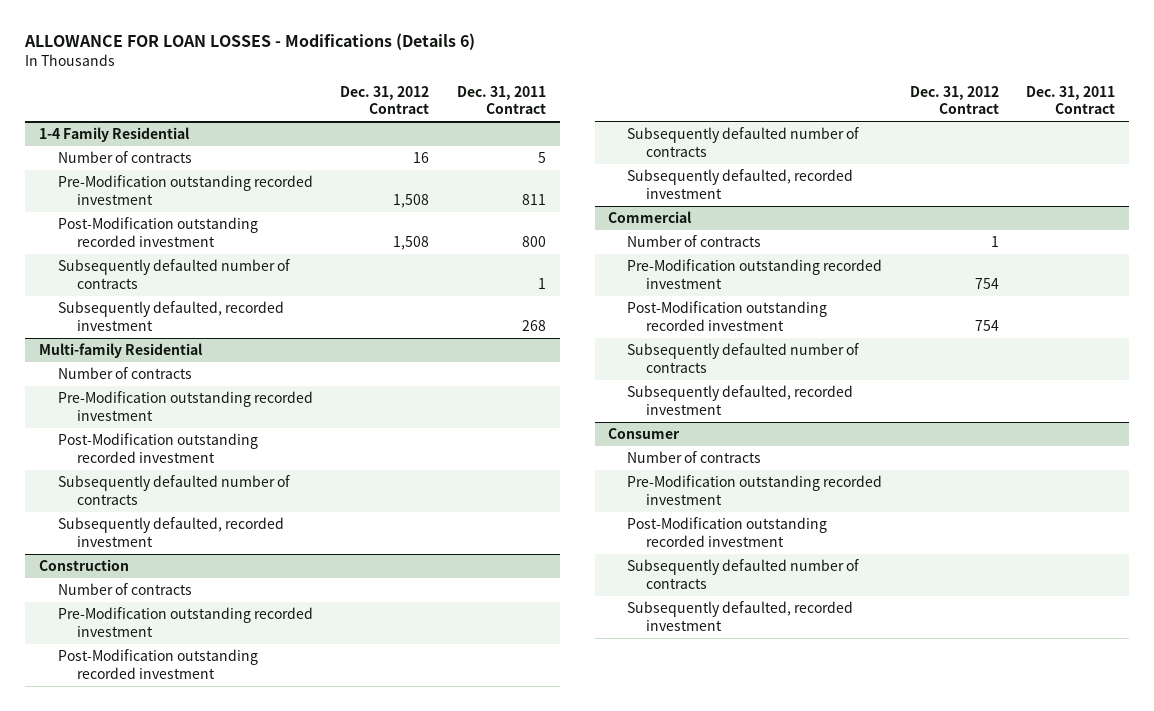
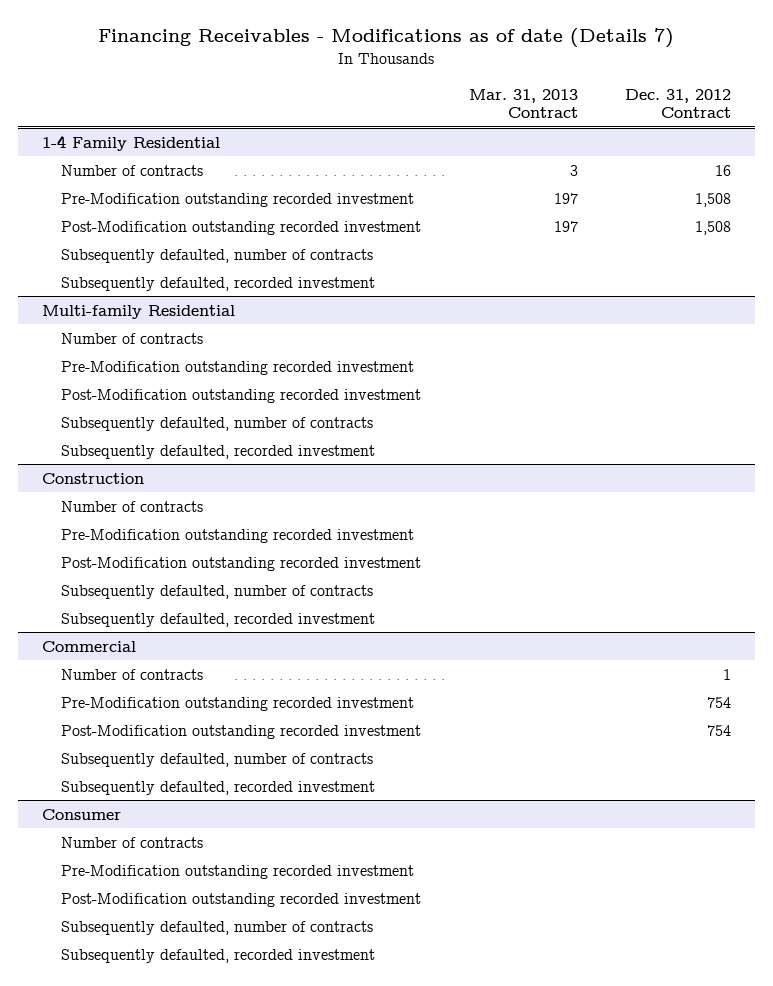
[24,32,476,50] ALLOWANCE FOR LOAN LOSSES - Modifications (Details 6) -> [98,28,675,49] Financing Receivables - Modifications as of date (Details 7)
[456,85,546,115] Dec. 31, 2011 Contract -> none
none -> [468,88,578,119] Mar. 31, 2013 Contract
[57,259,290,289] Subsequently defaulted number of contracts -> [61,248,374,263] Subsequently defaulted, number of contracts
[57,475,290,505] Subsequently defaulted number of contracts -> [61,416,374,431] Subsequently defaulted, number of contracts
[627,127,860,157] Subsequently defaulted number of contracts -> [61,584,374,599] Subsequently defaulted, number of contracts
[627,343,860,373] Subsequently defaulted number of contracts -> [61,752,374,767] Subsequently defaulted, number of contracts
[627,559,860,589] Subsequently defaulted number of contracts -> [61,920,374,935] Subsequently defaulted, number of contracts

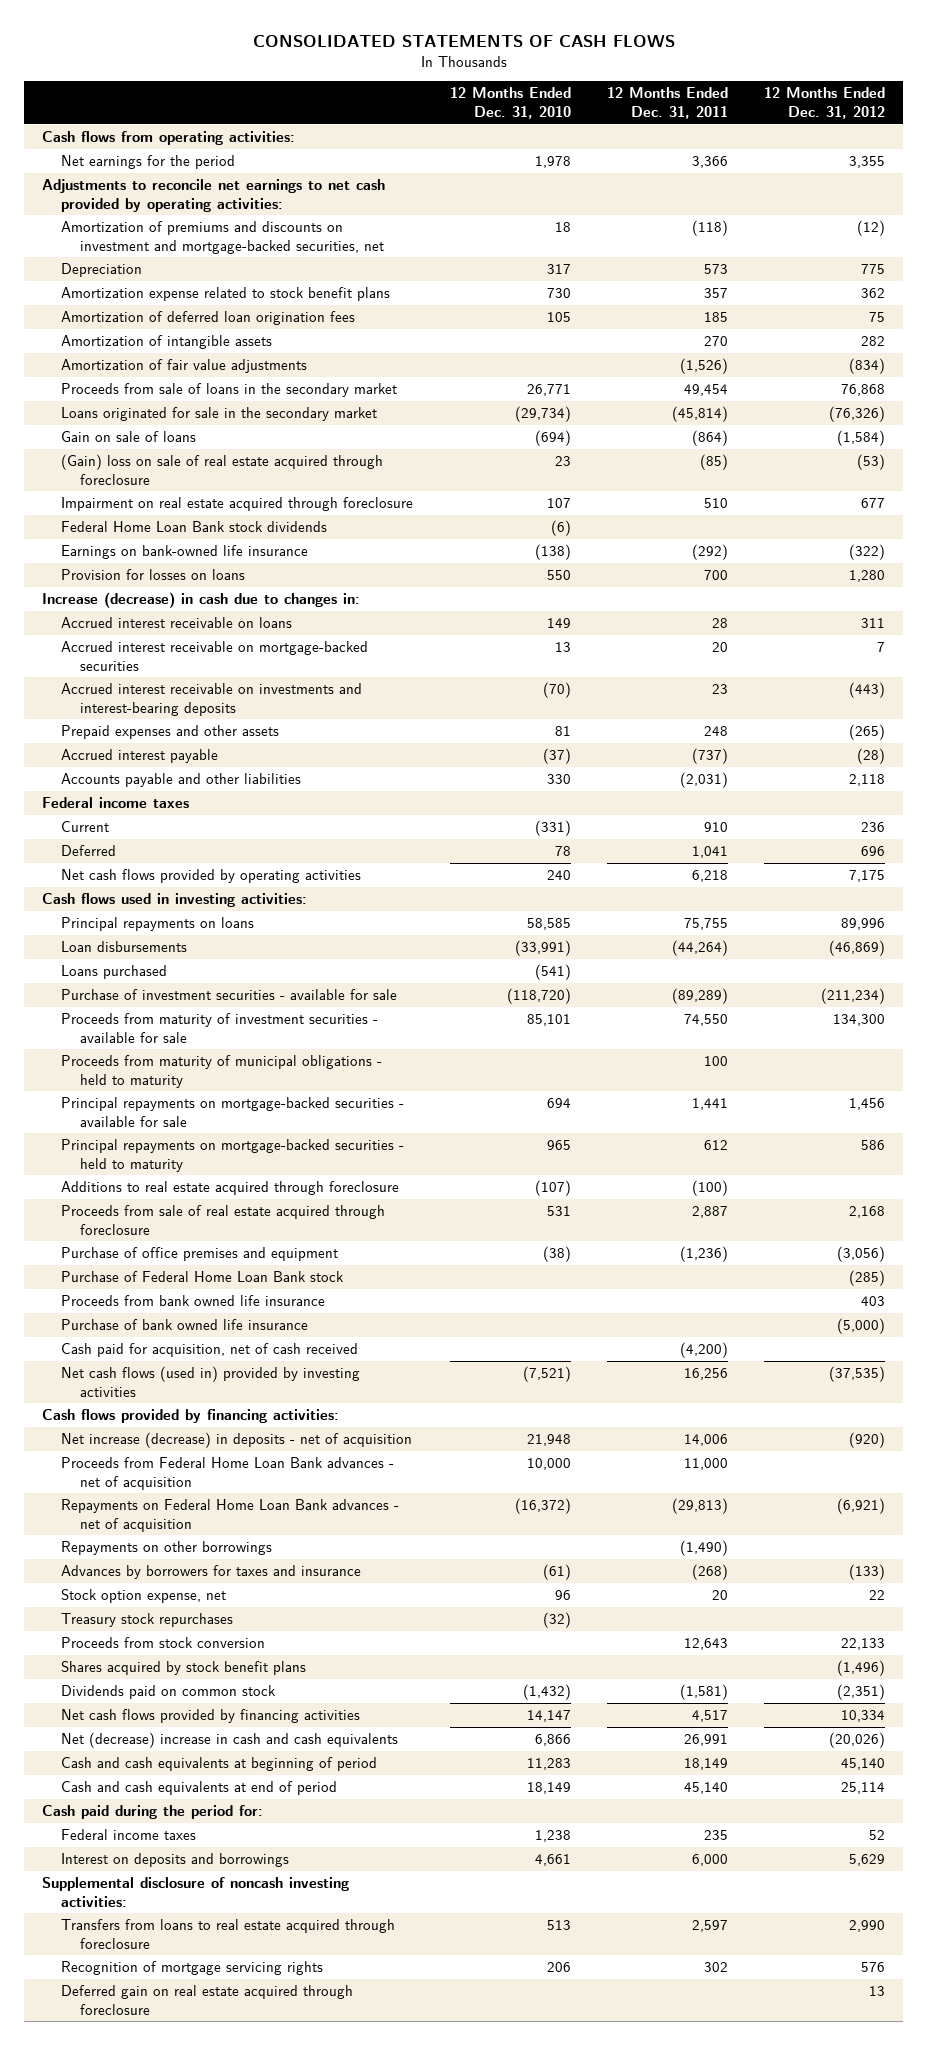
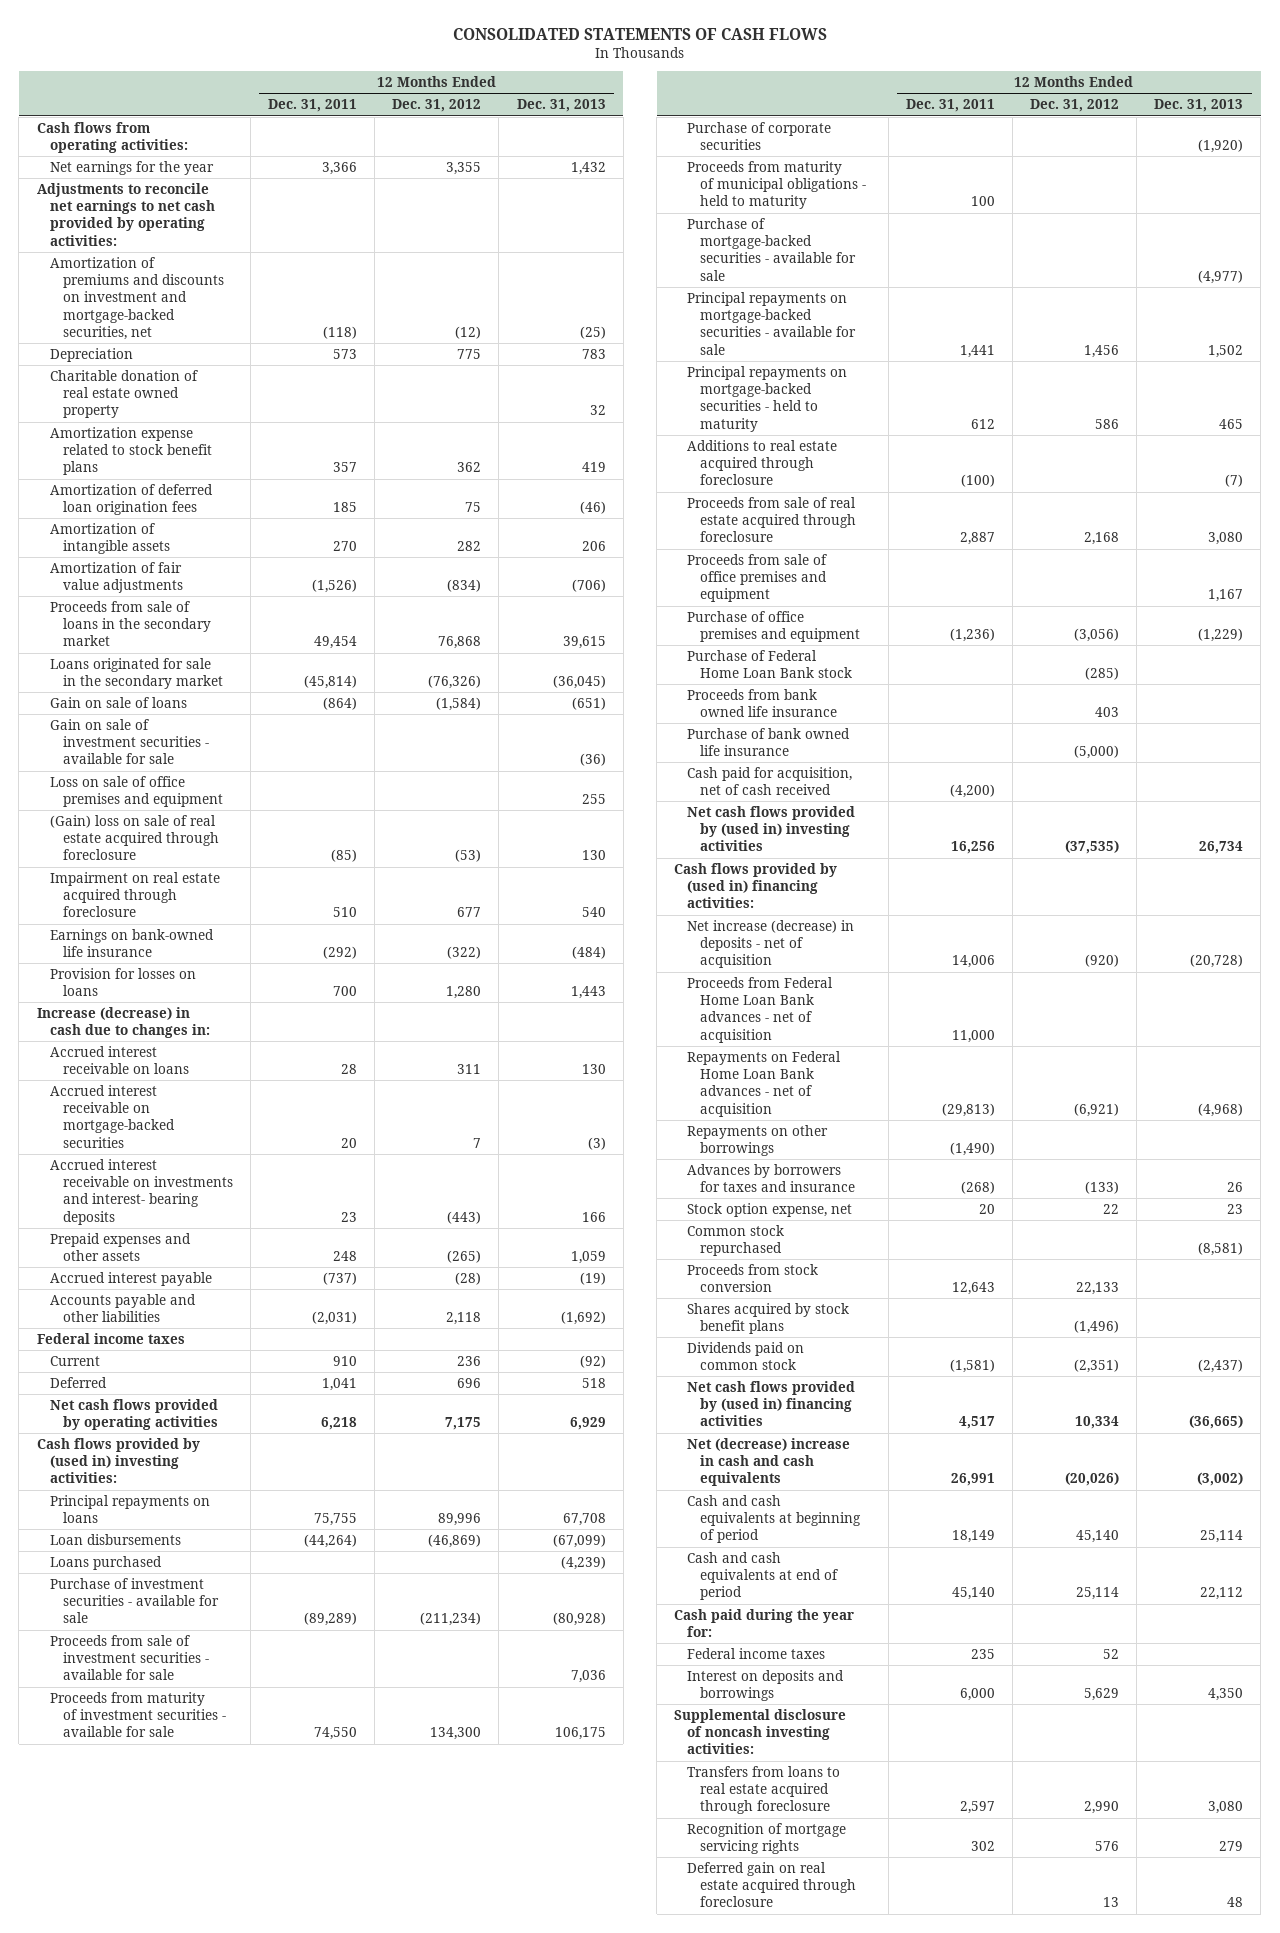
[449,87,571,119] 12 Months Ended Dec. 31, 2010 -> none
none -> [516,99,606,113] Dec. 31, 2013
[61,155,236,170] Net earnings for the period -> [49,160,214,175] Net earnings for the year
none -> [49,369,198,419] Charitable donation of real estate owned property
none -> [49,718,209,765] Gain on sale of investment securities - available for sale
none -> [49,775,223,808] Loss on sale of office premises and equipment
[61,521,328,533] Federal Home Loan Bank stock dividends -> none
[61,683,363,716] Accrued interest receivable on investments and interest-bearing deposits -> [49,1158,233,1225] Accrued interest receivable on investments and interest- bearing deposits
[42,893,308,908] Cash flows used in investing activities: -> [36,1437,200,1484] Cash flows provided by (used in) investing activities:
none -> [49,1634,209,1681] Proceeds from sale of investment securities - available for sale
none -> [687,121,832,151] Purchase of corporate securities
none -> [687,217,857,281] Purchase of mortgage-backed securities - available for sale
none -> [687,553,828,603] Proceeds from sale of office premises and equipment
[61,1366,361,1397] Net cash flows (used in) provided by investing activities -> [687,805,856,852] Net cash flows provided by (used in) investing activities
[42,1409,340,1424] Cash flows provided by financing activities: -> [674,862,838,909] Cash flows provided by (used in) financing activities:
[61,1613,234,1628] Treasury stock repurchases -> [687,1224,785,1257] Common stock repurchased
[61,1709,361,1724] Net cash flows provided by financing activities -> [687,1380,856,1427] Net cash flows provided by (used in) financing activities
[42,1805,264,1820] Cash paid during the period for: -> [674,1608,855,1638] Cash paid during the year for:

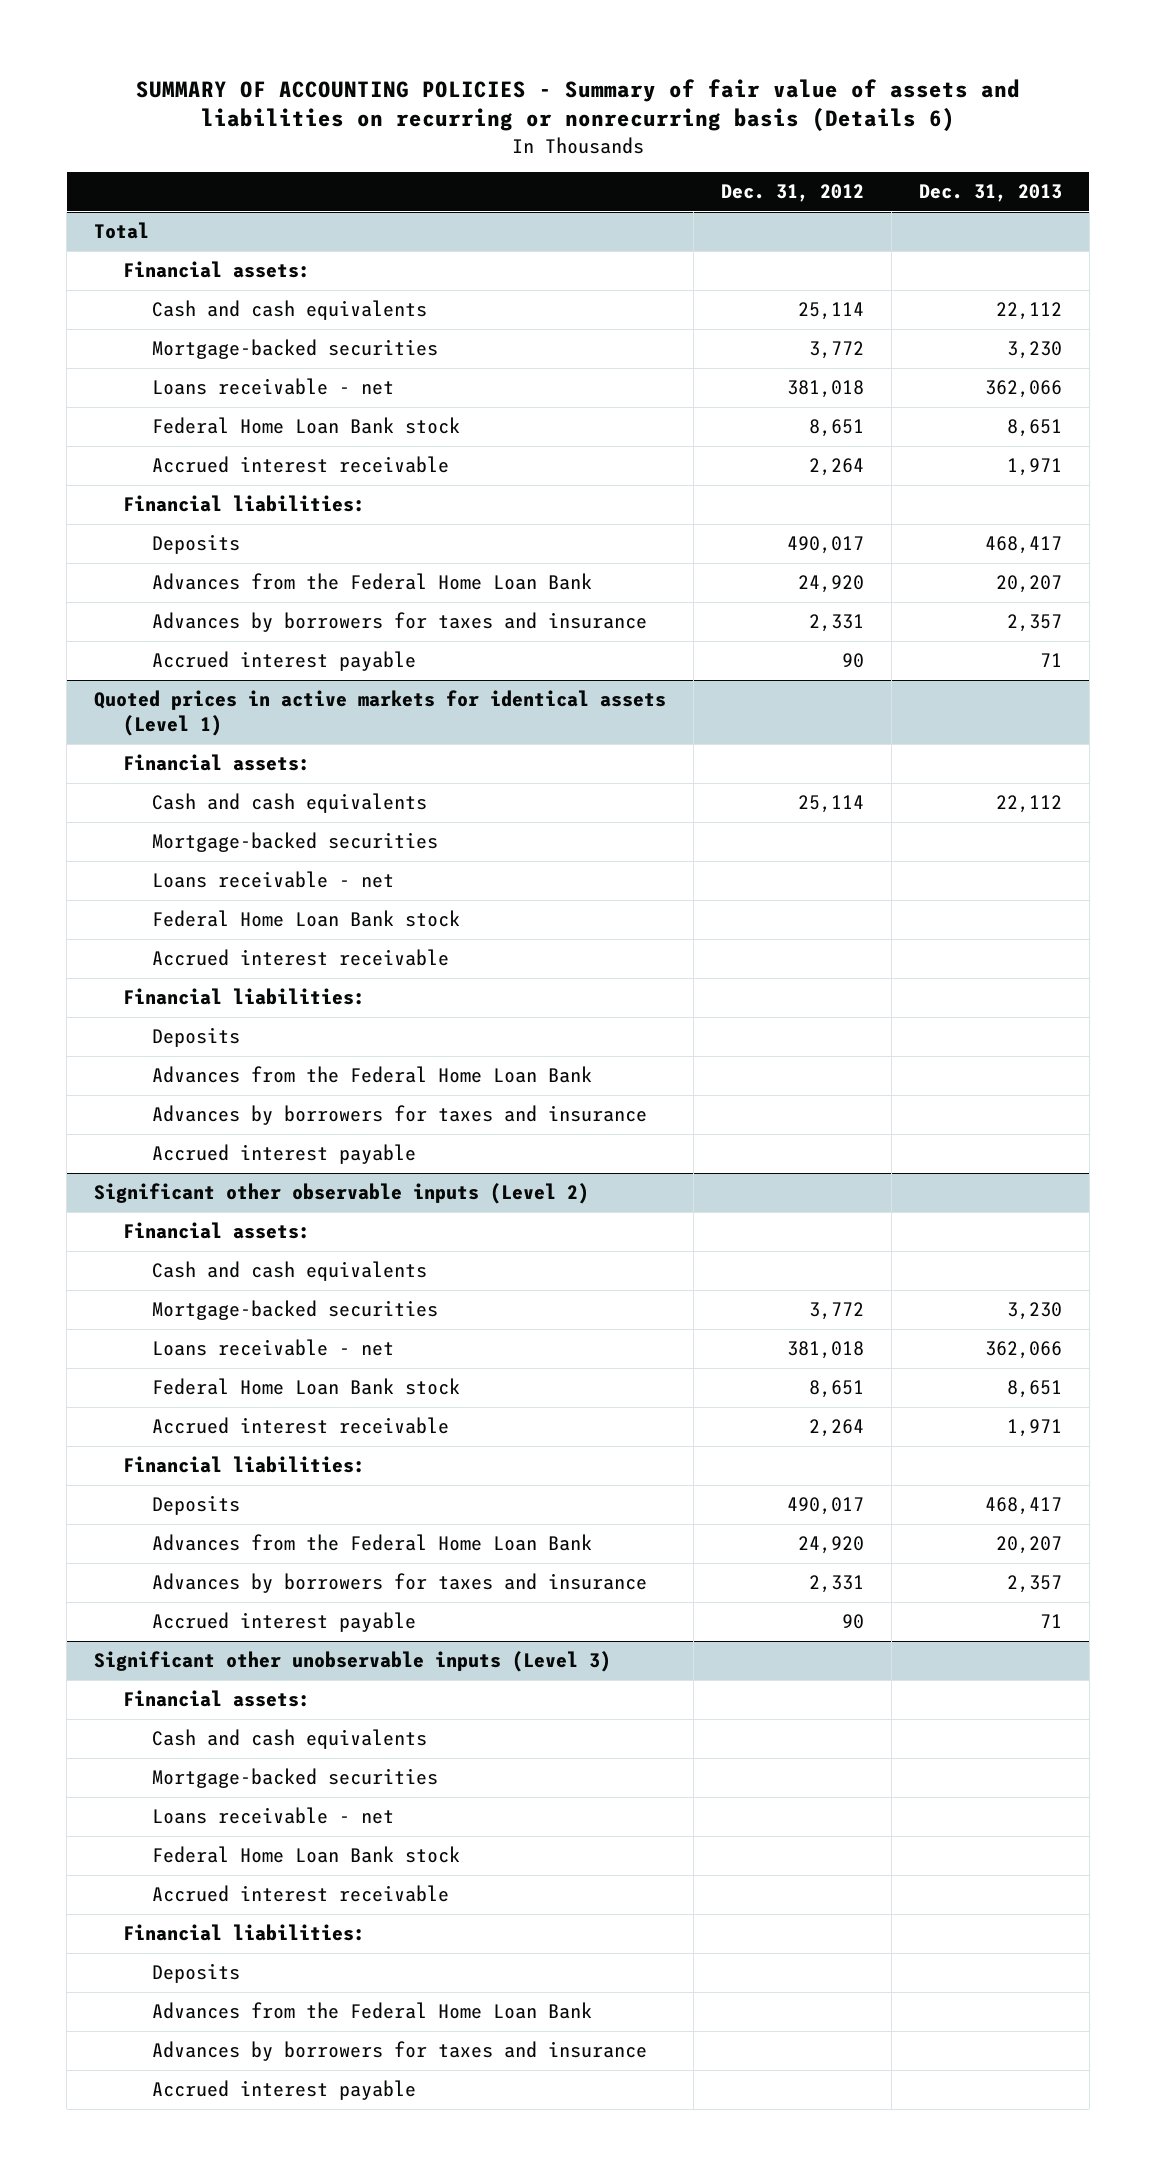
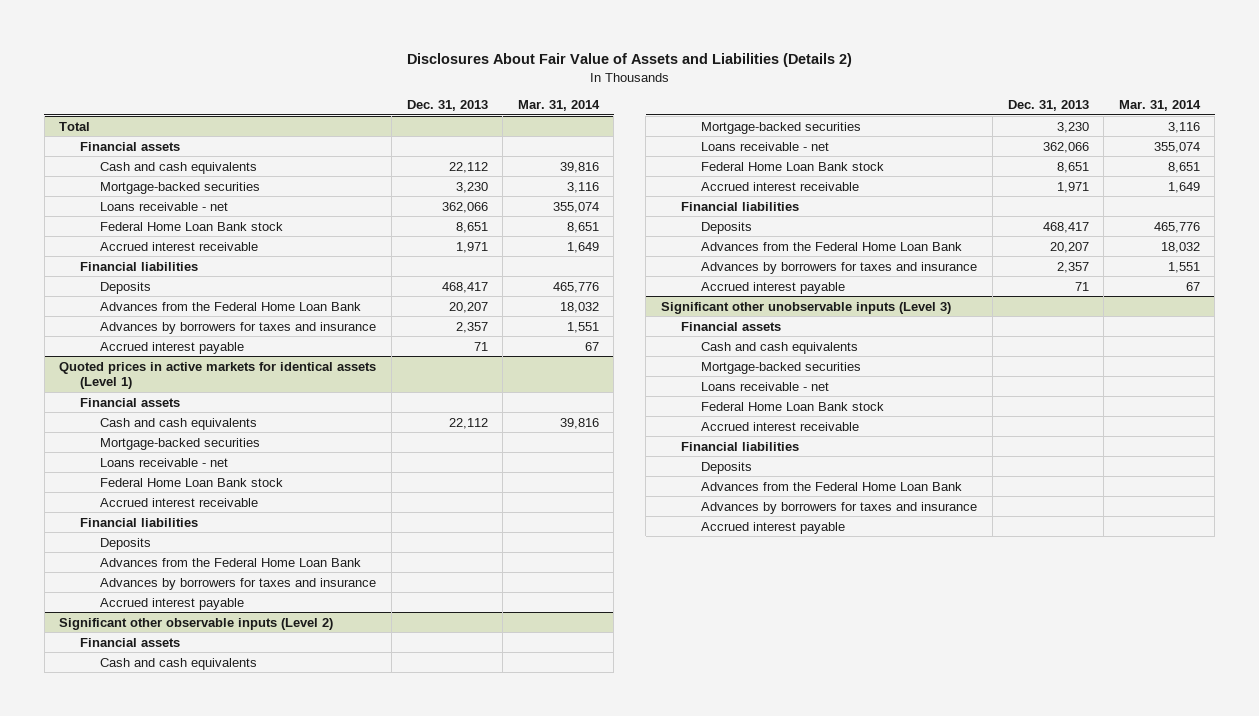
[135,78,1020,132] SUMMARY OF ACCOUNTING POLICIES - Summary of fair value of assets and liabilities on recurring or nonrecurring basis (Details 6) -> [406,53,852,68] Disclosures About Fair Value of Assets and Liabilities (Details 2)
[720,183,864,202] Dec. 31, 2012 -> none
none -> [517,99,600,111] Mar. 31, 2014
[123,261,311,279] Financial assets: -> [79,141,180,151] Financial assets
[123,495,366,513] Financial liabilities: -> [79,261,198,271] Financial liabilities
[123,754,311,772] Financial assets: -> [79,397,180,407] Financial assets
[123,988,366,1006] Financial liabilities: -> [79,517,198,527] Financial liabilities
[123,1222,311,1240] Financial assets: -> [79,637,180,647] Financial assets
[123,1456,366,1474] Financial liabilities: -> [680,201,799,211] Financial liabilities
[123,1690,311,1708] Financial assets: -> [680,321,781,331] Financial assets
[123,1924,366,1942] Financial liabilities: -> [680,441,799,451] Financial liabilities

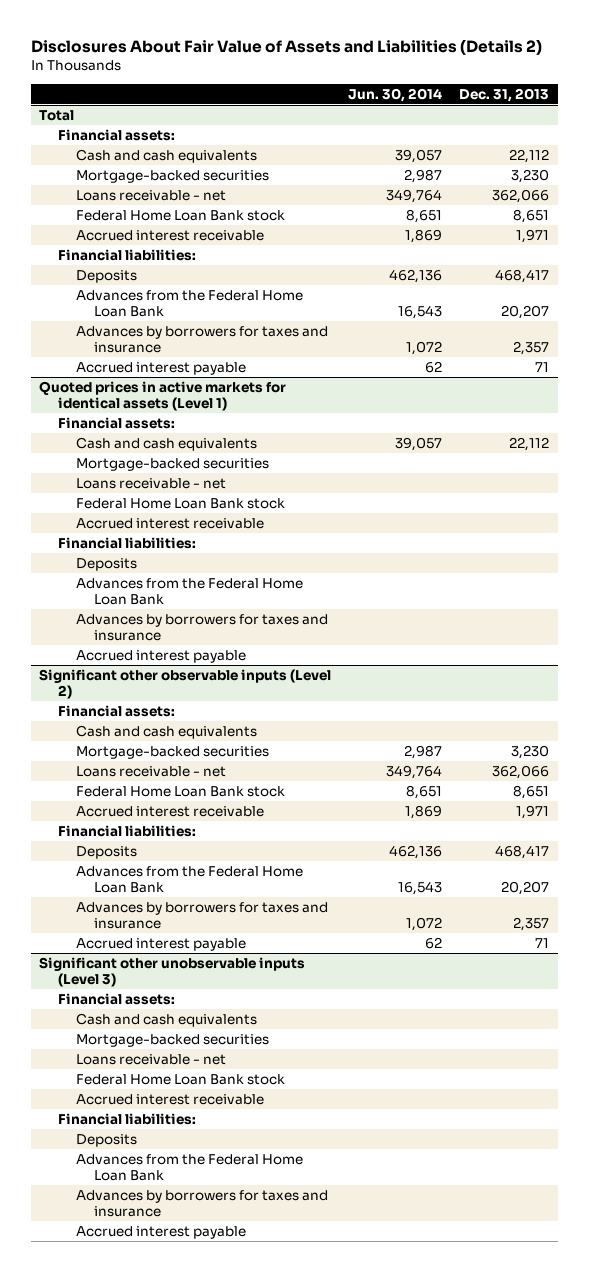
[517,99,600,111] Mar. 31, 2014 -> none
none -> [348,87,443,102] Jun. 30, 2014
[79,141,180,151] Financial assets -> [57,128,175,141] Financial assets:
[79,261,198,271] Financial liabilities -> [57,248,196,261] Financial liabilities:
[79,397,180,407] Financial assets -> [57,416,175,429] Financial assets:
[79,517,198,527] Financial liabilities -> [57,536,196,549] Financial liabilities:
[79,637,180,647] Financial assets -> [57,704,175,717] Financial assets:
[680,201,799,211] Financial liabilities -> [57,824,196,837] Financial liabilities:
[680,321,781,331] Financial assets -> [57,992,175,1005] Financial assets:
[680,441,799,451] Financial liabilities -> [57,1112,196,1125] Financial liabilities:

